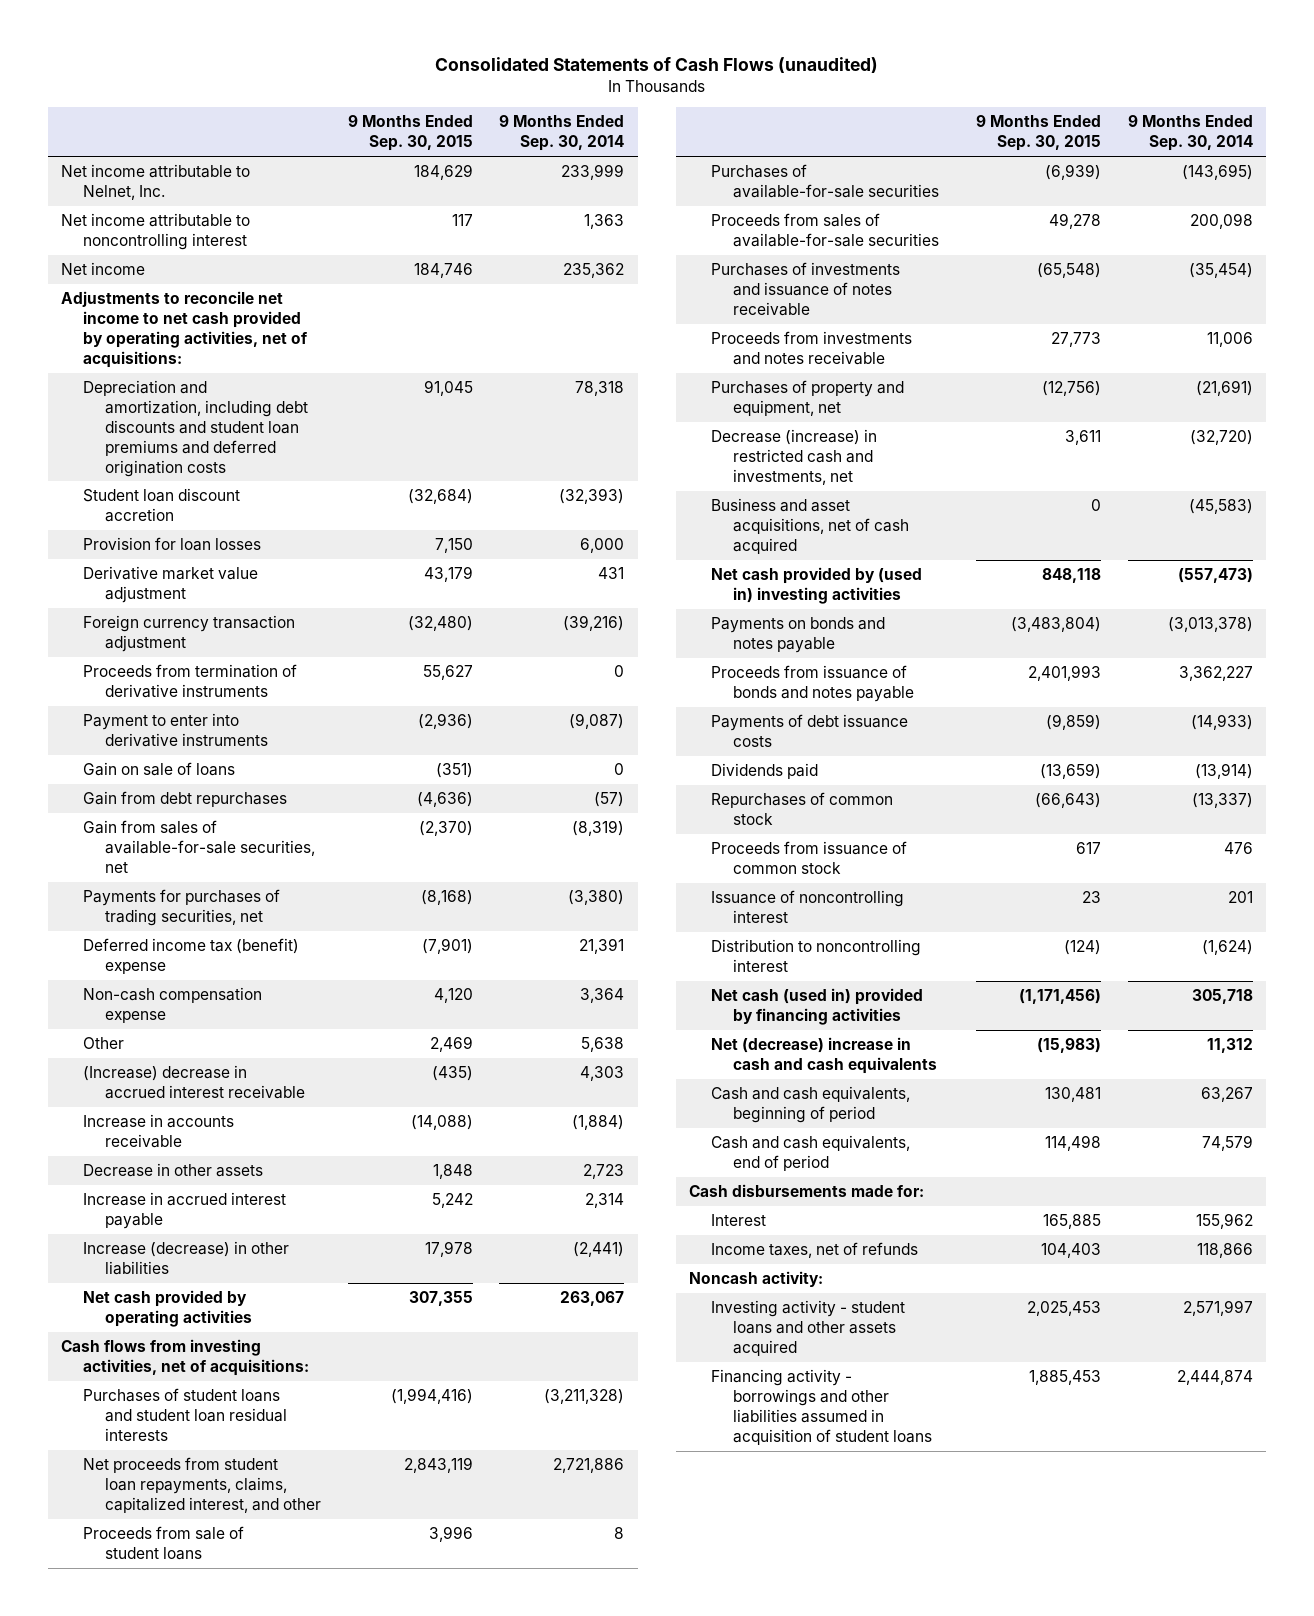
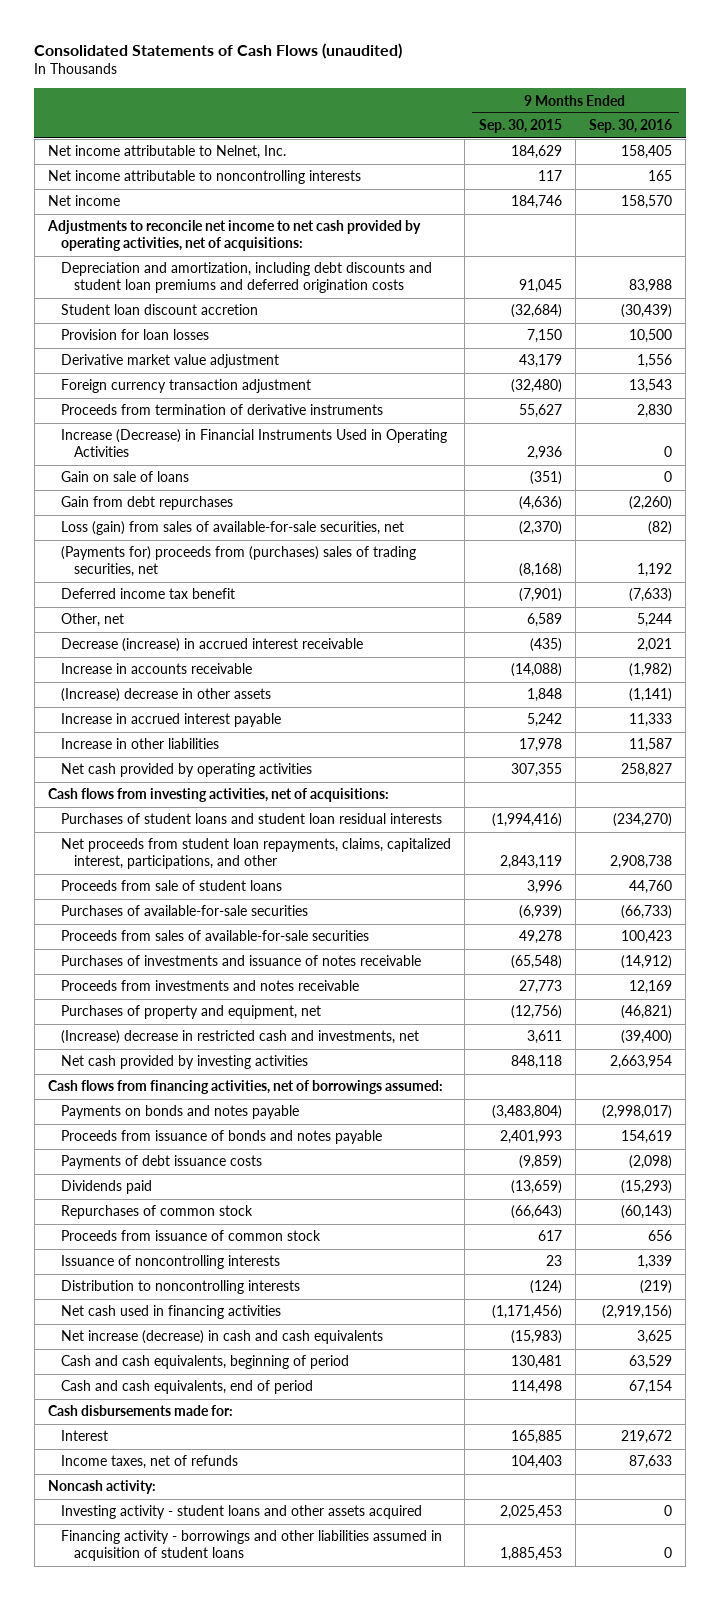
[499,115,625,152] 9 Months Ended Sep. 30, 2014 -> none
none -> [589,119,673,134] Sep. 30, 2016
[60,213,250,250] Net income attributable to noncontrolling interest -> [48,170,362,185] Net income attributable to noncontrolling interests
[82,713,268,747] Payment to enter into derivative instruments -> none
none -> [61,429,448,458] Increase (Decrease) in Financial Instruments Used in Operating Activities
[82,987,262,1023] Non-cash compensation expense -> none
[82,820,315,873] Gain from sales of available-for-sale securities, net -> [61,521,405,536] Loss (gain) from sales of available-for-sale securities, net
[82,889,280,926] Payments for purchases of trading securities, net -> [61,546,417,578] (Payments for) proceeds from (purchases) sales of trading securities, net
[82,938,299,974] Deferred income tax (benefit) expense -> [61,588,236,600] Deferred income tax benefit
[82,1037,124,1050] Other -> [61,613,125,628] Other, net
[429,1036,473,1053] 2,469 -> [526,613,562,628] 6,589
[82,1065,305,1099] (Increase) decrease in accrued interest receivable -> [61,638,364,653] Decrease (increase) in accrued interest receivable
[82,1163,263,1178] Decrease in other assets -> [61,688,272,703] (Increase) decrease in other assets
[82,1241,289,1275] Increase (decrease) in other liabilities -> [61,738,220,750] Increase in other liabilities
[82,1457,321,1513] Net proceeds from student loan repayments, claims, capitalized interest, and other -> [61,838,452,870] Net proceeds from student loan repayments, claims, capitalized interest, participations, and other
[711,498,910,554] Business and asset acquisitions, net of cash acquired -> none
[711,429,878,485] Decrease (increase) in restricted cash and investments, net -> [61,1030,420,1045] (Increase) decrease in restricted cash and investments, net
[711,567,923,604] Net cash provided by (used in) investing activities -> [61,1055,309,1070] Net cash provided by investing activities
none -> [48,1080,444,1095] Cash flows from financing activities, net of borrowings assumed:
[711,890,905,923] Issuance of noncontrolling interest -> [61,1255,281,1270] Issuance of noncontrolling interests
[711,939,922,972] Distribution to noncontrolling interest -> [61,1280,301,1295] Distribution to noncontrolling interests
[711,988,924,1025] Net cash (used in) provided by financing activities -> [61,1305,282,1320] Net cash used in financing activities
[711,1037,938,1074] Net (decrease) increase in cash and cash equivalents -> [61,1330,384,1345] Net increase (decrease) in cash and cash equivalents

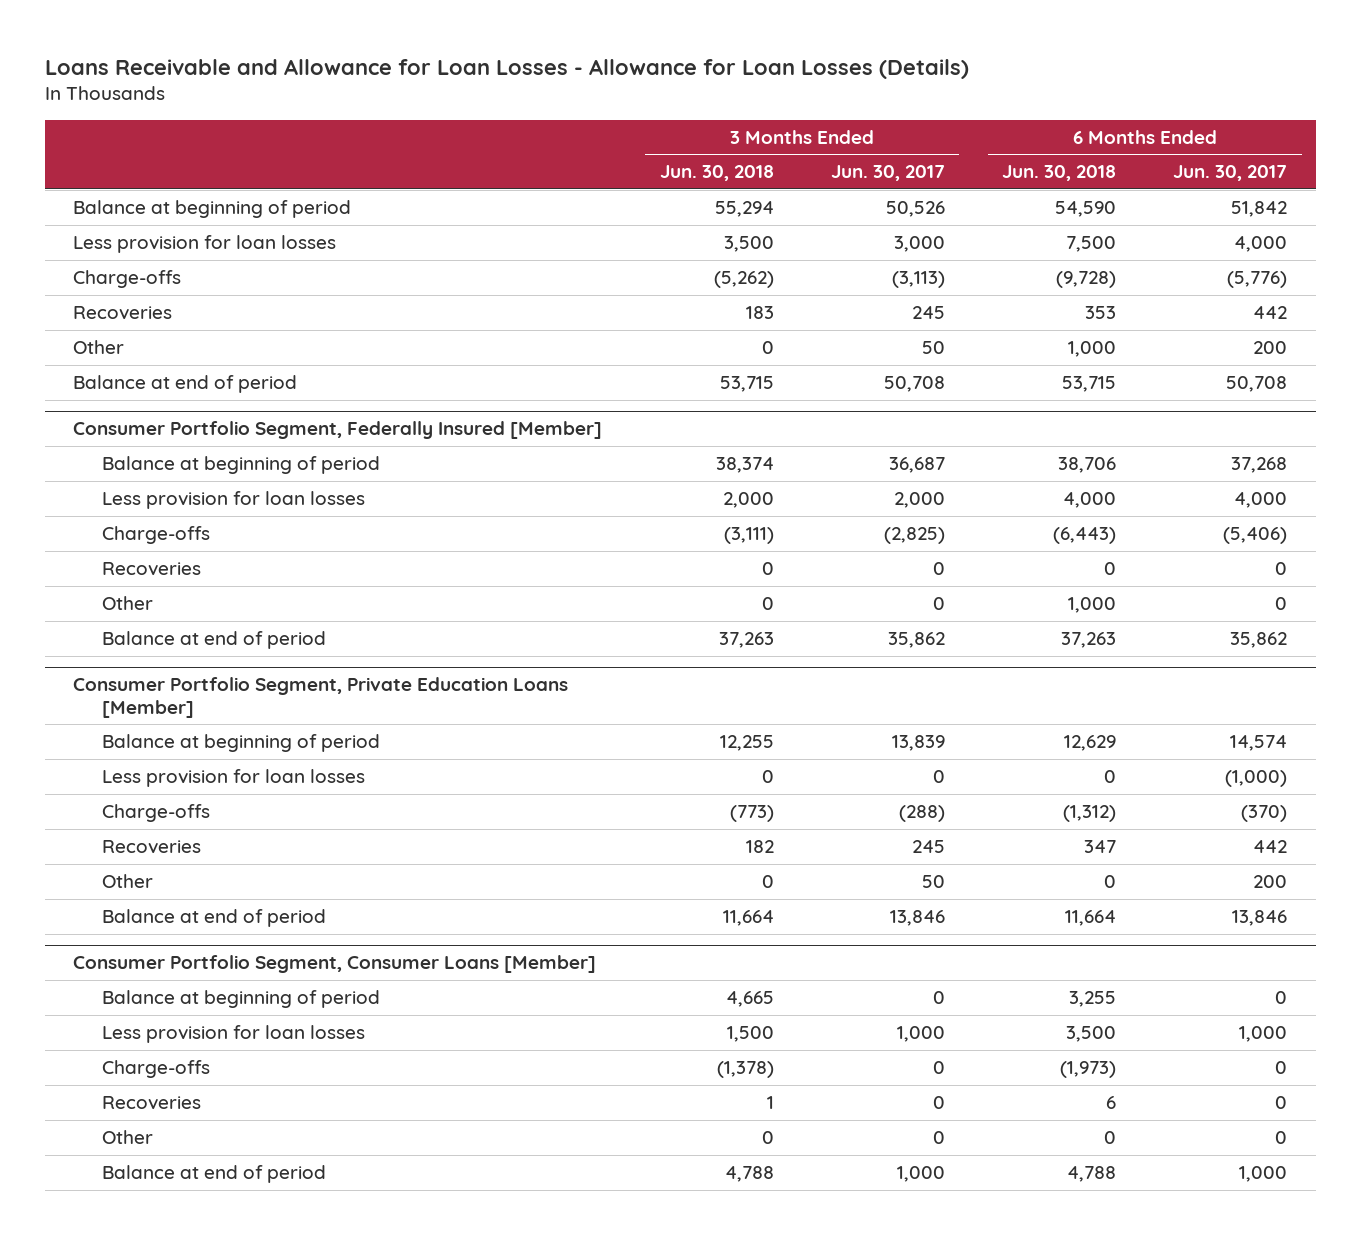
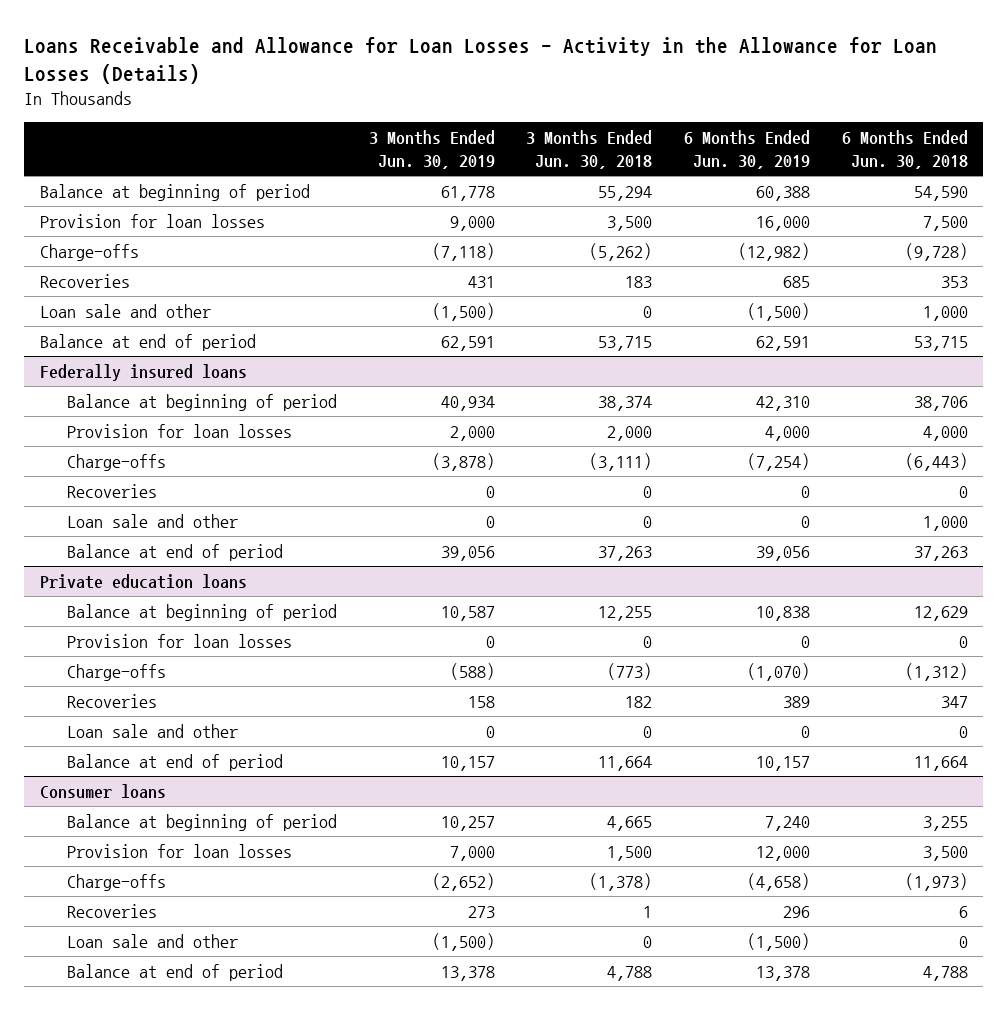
[44,58,969,79] Loans Receivable and Allowance for Loan Losses - Allowance for Loan Losses (Details) -> [23,36,937,84] Loans Receivable and Allowance for Loan Losses - Activity in the Allowance for Loan Losses (Details)
[830,165,945,182] Jun. 30, 2017 -> none
[1173,165,1288,182] Jun. 30, 2017 -> none
none -> [368,130,495,169] 3 Months Ended Jun. 30, 2019
none -> [683,130,810,169] 6 Months Ended Jun. 30, 2019
[73,235,337,254] Less provision for loan losses -> [39,213,265,228] Provision for loan losses
[73,340,125,355] Other -> [39,303,211,318] Loan sale and other
[73,421,603,440] Consumer Portfolio Segment, Federally Insured [Member] -> [39,363,247,381] Federally insured loans
[102,491,366,510] Less provision for loan losses -> [67,423,293,438] Provision for loan losses
[102,596,154,611] Other -> [67,513,239,528] Loan sale and other
[73,677,569,718] Consumer Portfolio Segment, Private Education Loans [Member] -> [39,573,247,589] Private education loans
[102,769,366,788] Less provision for loan losses -> [67,633,293,648] Provision for loan losses
[102,874,154,889] Other -> [67,723,239,738] Loan sale and other
[73,955,597,974] Consumer Portfolio Segment, Consumer Loans [Member] -> [39,783,166,798] Consumer loans
[102,1025,366,1044] Less provision for loan losses -> [67,843,293,858] Provision for loan losses
[102,1130,154,1145] Other -> [67,933,239,948] Loan sale and other

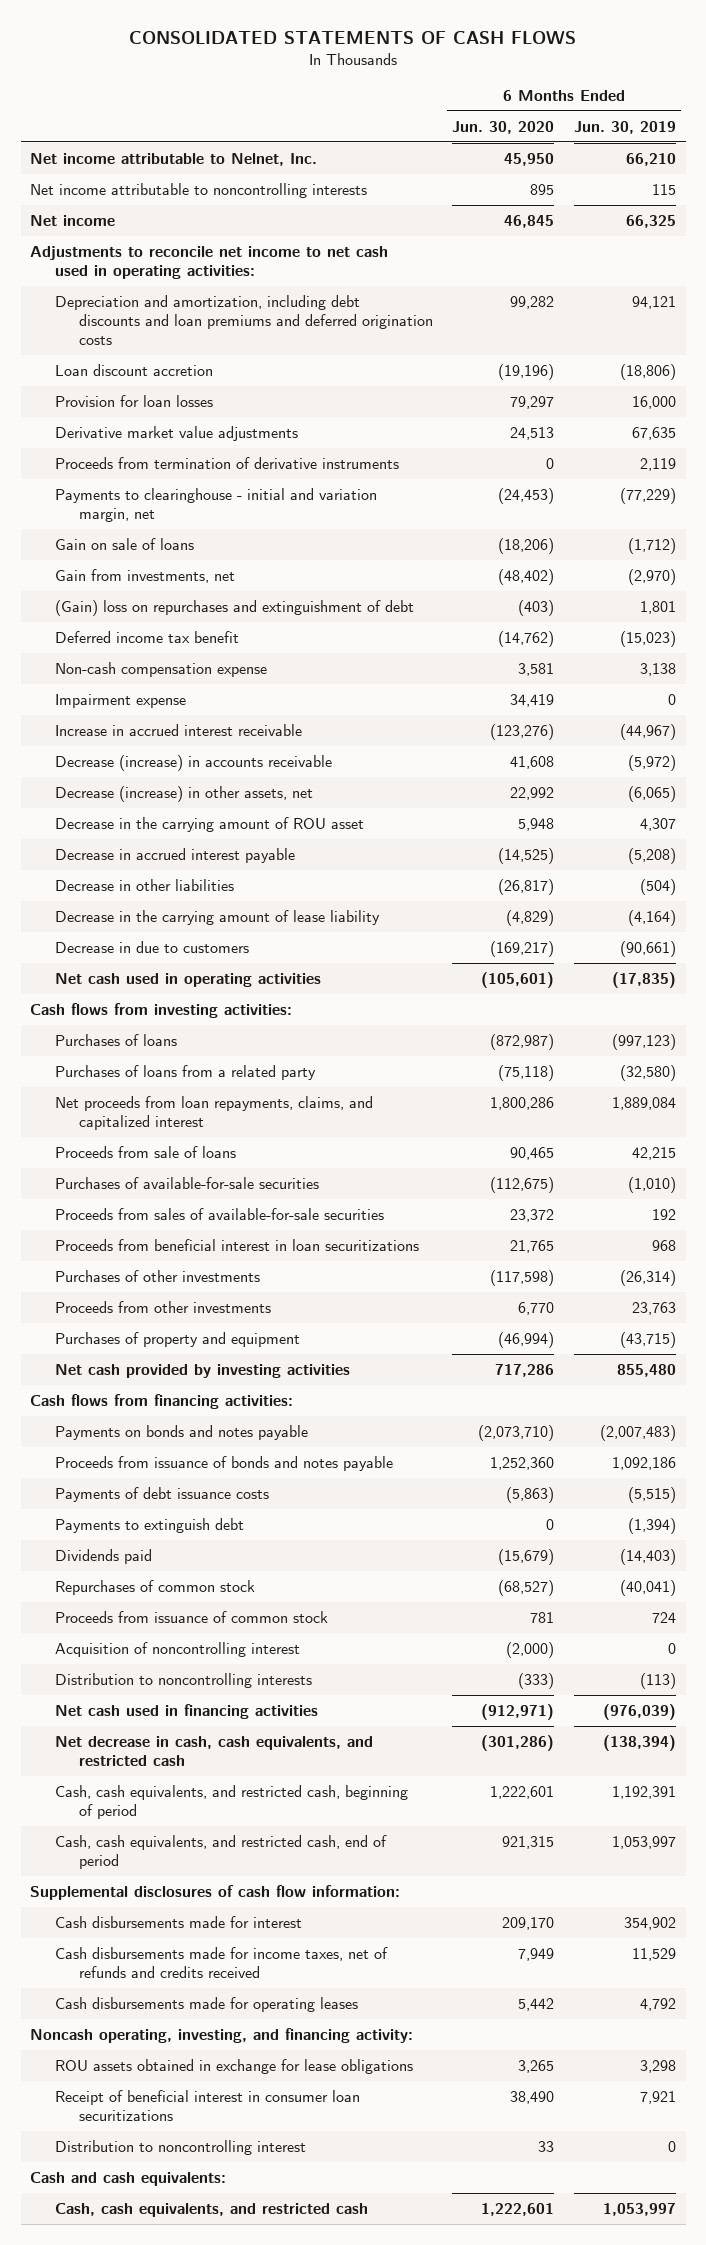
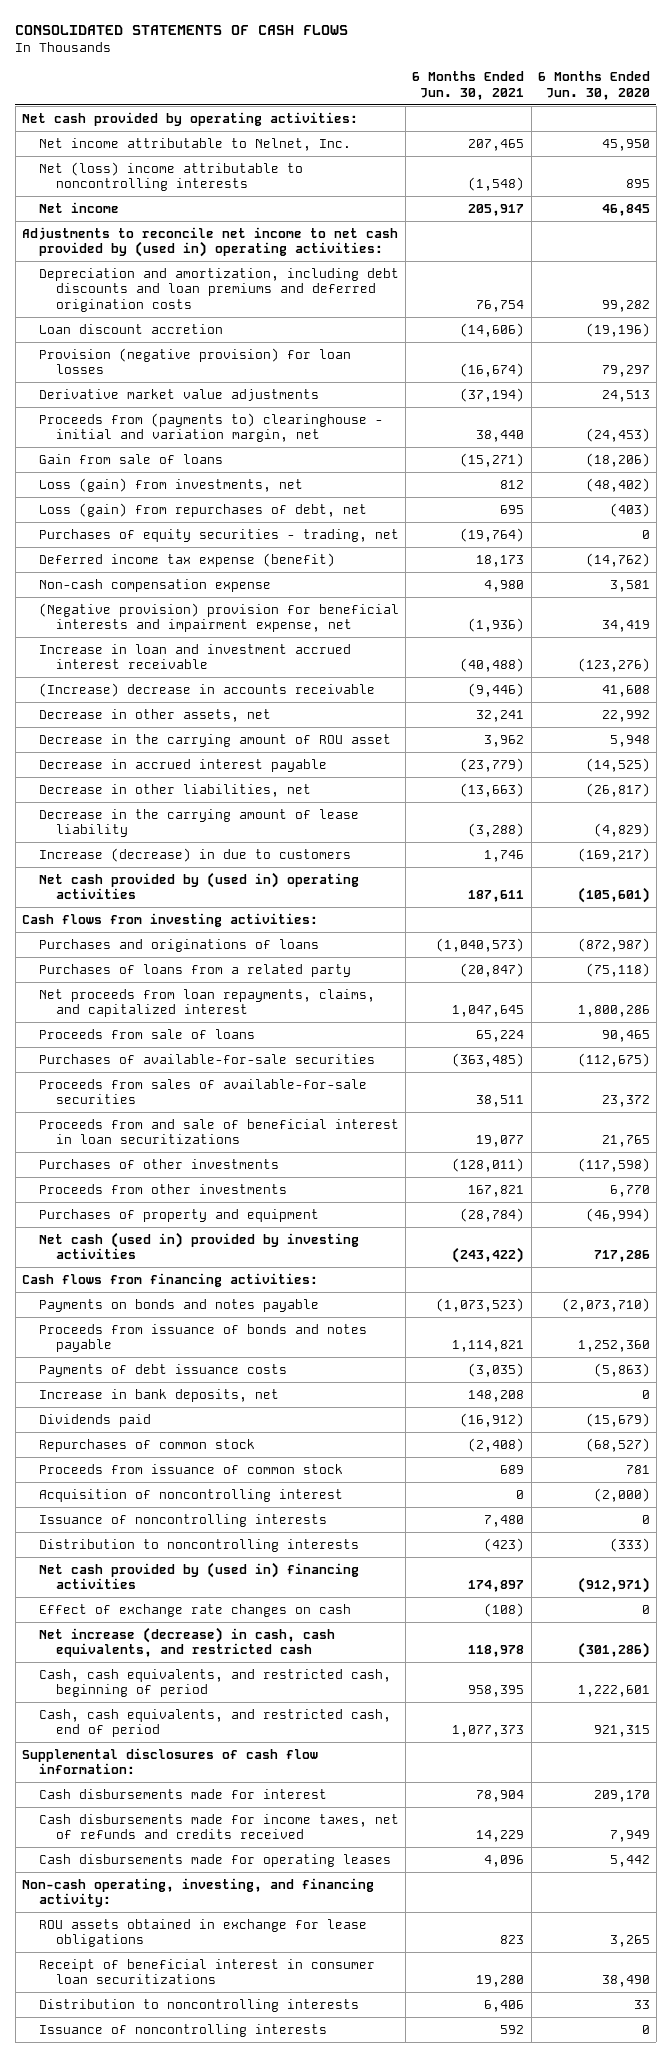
[573,120,676,134] Jun. 30, 2019 -> none
none -> [412,71,525,100] 6 Months Ended Jun. 30, 2021
none -> [21,111,358,126] Net cash provided by operating activities:
[30,182,368,198] Net income attributable to noncontrolling interests -> [39,161,304,192] Net (loss) income attributable to noncontrolling interests
[30,245,389,279] Adjustments to reconcile net income to net cash used in operating activities: -> [21,226,398,258] Adjustments to reconcile net income to net cash provided by (used in) operating activities:
[54,394,213,407] Provision for loan losses -> [39,347,352,375] Provision (negative provision) for loan losses
[54,456,399,469] Proceeds from termination of derivative instruments -> none
[54,487,377,522] Payments to clearinghouse - initial and variation margin, net -> [39,412,384,443] Proceeds from (payments to) clearinghouse - initial and variation margin, net
[54,537,194,550] Gain on sale of loans -> [39,453,224,464] Gain from sale of loans
[54,568,235,583] Gain from investments, net -> [39,477,304,492] Loss (gain) from investments, net
[54,599,414,616] (Gain) loss on repurchases and extinguishment of debt -> [39,502,368,517] Loss (gain) from repurchases of debt, net
none -> [39,528,400,542] Purchases of equity securities - trading, net
[54,630,239,643] Deferred income tax benefit -> [39,552,336,567] Deferred income tax expense (benefit)
[54,693,186,708] Impairment expense -> [39,602,400,633] (Negative provision) provision for beneficial interests and impairment expense, net
[54,723,302,736] Increase in accrued interest receivable -> [39,643,352,670] Increase in loan and investment accrued interest receivable
[54,754,332,771] Decrease (increase) in accounts receivable -> [39,682,376,697] (Increase) decrease in accounts receivable
[54,785,313,802] Decrease (increase) in other assets, net -> [39,708,272,722] Decrease in other assets, net
[54,878,234,891] Decrease in other liabilities -> [39,783,312,797] Decrease in other liabilities, net
[54,940,249,953] Decrease in due to customers -> [39,847,352,862] Increase (decrease) in due to customers
[54,972,321,987] Net cash used in operating activities -> [39,871,360,900] Net cash provided by (used in) operating activities
[54,1033,177,1046] Purchases of loans -> [39,938,320,952] Purchases and originations of loans
[54,1238,419,1251] Proceeds from beneficial interest in loan securitizations -> [39,1118,400,1145] Proceeds from and sale of beneficial interest in loan securitizations
[54,1363,350,1378] Net cash provided by investing activities -> [39,1231,360,1260] Net cash (used in) provided by investing activities
[54,1517,244,1533] Payments to extinguish debt -> none
none -> [39,1388,280,1402] Increase in bank deposits, net
none -> [39,1513,328,1527] Issuance of noncontrolling interests
[54,1703,318,1719] Net cash used in financing activities -> [39,1561,360,1590] Net cash provided by (used in) financing activities
none -> [39,1603,352,1617] Effect of exchange rate changes on cash
[54,1735,373,1766] Net decrease in cash, cash equivalents, and restricted cash -> [39,1626,336,1658] Net increase (decrease) in cash, cash equivalents, and restricted cash
[30,2027,414,2043] Noncash operating, investing, and financing activity: -> [21,1877,374,1908] Non-cash operating, investing, and financing activity:
[30,2171,227,2186] Cash and cash equivalents: -> none
[54,2202,368,2217] Cash, cash equivalents, and restricted cash -> none
[54,2139,306,2155] Distribution to noncontrolling interest -> [39,1998,360,2012] Distribution to noncontrolling interests
none -> [39,2023,328,2037] Issuance of noncontrolling interests

